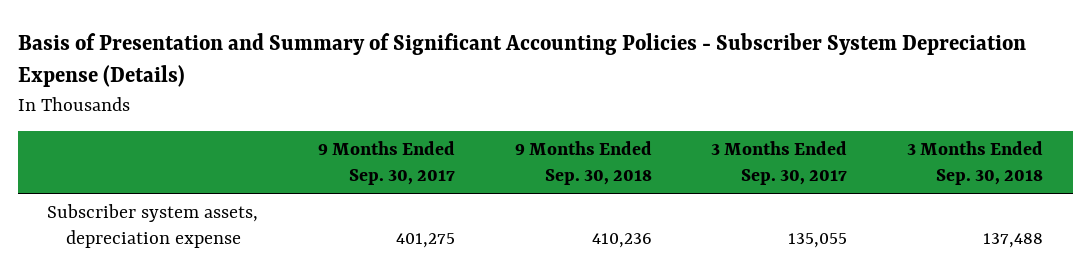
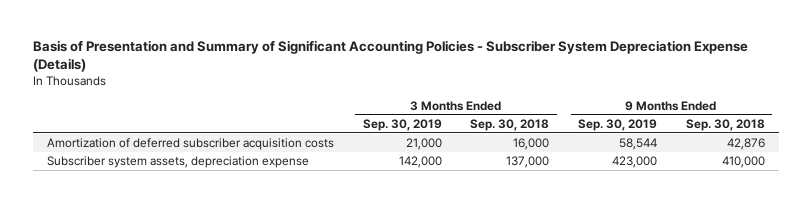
[318,141,456,186] 9 Months Ended Sep. 30, 2017 -> none
[711,141,848,186] 3 Months Ended Sep. 30, 2017 -> none
none -> [362,118,442,131] Sep. 30, 2019
none -> [578,118,658,131] Sep. 30, 2019
none -> [46,138,334,151] Amortization of deferred subscriber acquisition costs
[591,232,652,248] 410,236 -> [721,156,765,169] 410,000
[983,232,1044,248] 137,488 -> [506,156,550,169] 137,000

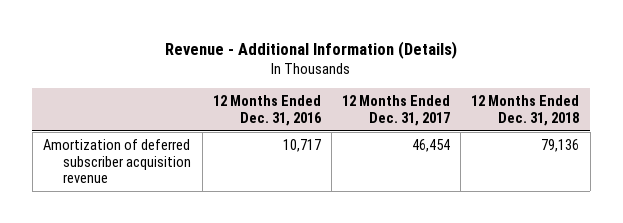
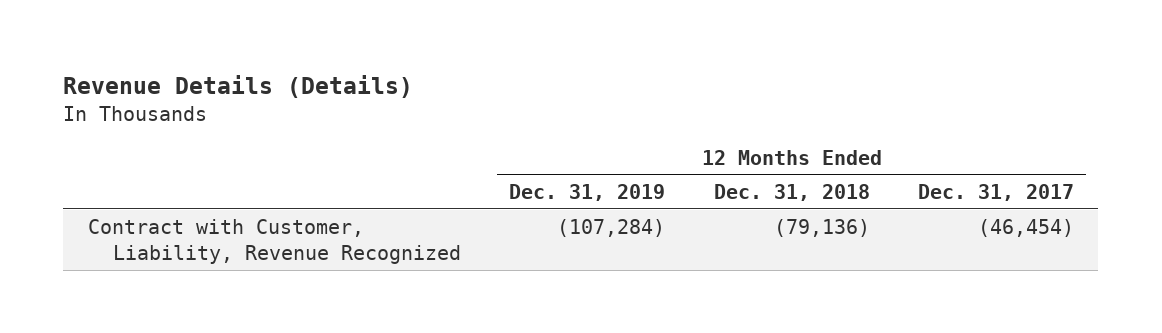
[165,40,458,59] Revenue - Additional Information (Details) -> [63,75,414,99] Revenue Details (Details)
[212,95,322,126] 12 Months Ended Dec. 31, 2016 -> none
none -> [509,184,666,202] Dec. 31, 2019
[43,138,192,184] Amortization of deferred subscriber acquisition revenue -> none
none -> [87,219,461,264] Contract with Customer, Liability, Revenue Recognized

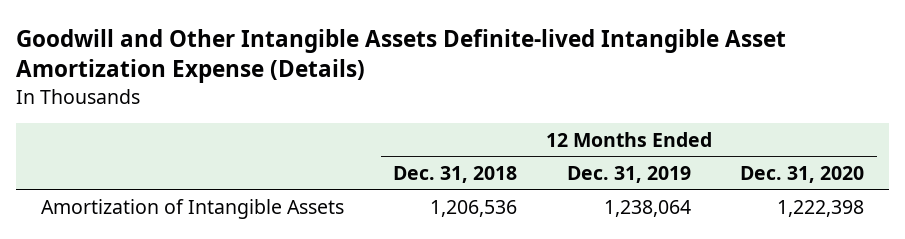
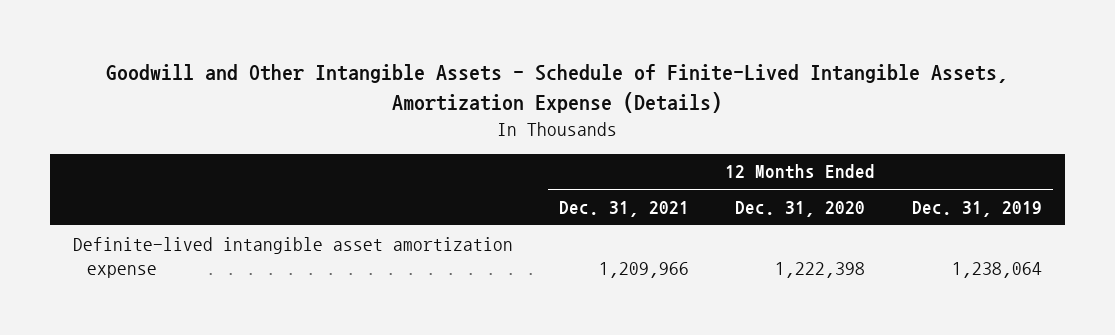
[16,28,787,84] Goodwill and Other Intangible Assets Definite-lived Intangible Asset Amortization Expense (Details) -> [106,64,1009,113] Goodwill and Other Intangible Assets - Schedule of Finite-Lived Intangible Assets, Amortization Expense (Details)
[393,166,518,184] Dec. 31, 2018 -> none
none -> [559,200,690,217] Dec. 31, 2021
[40,198,344,219] Amortization of Intangible Assets -> [72,236,513,278] Definite-lived intangible asset amortization expense

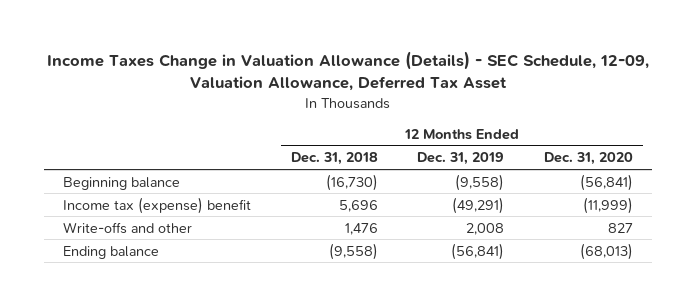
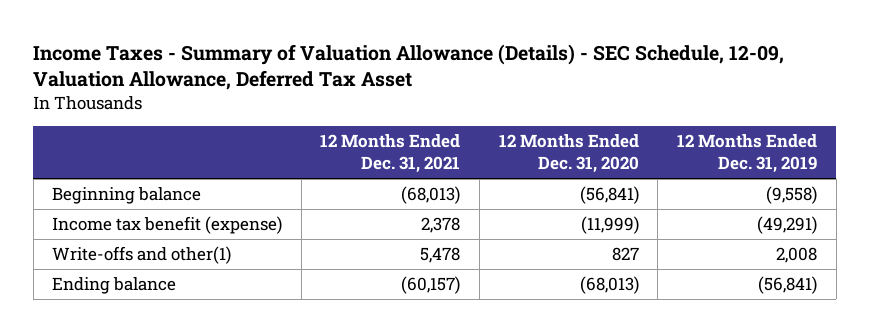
[46,50,649,92] Income Taxes Change in Valuation Allowance (Details) - SEC Schedule, 12-09, Valuation Allowance, Deferred Tax Asset -> [33,43,785,91] Income Taxes - Summary of Valuation Allowance (Details) - SEC Schedule, 12-09, Valuation Allowance, Deferred Tax Asset
[290,152,378,166] Dec. 31, 2018 -> none
none -> [320,134,461,174] 12 Months Ended Dec. 31, 2021
[63,196,252,214] Income tax (expense) benefit -> [52,216,283,235] Income tax benefit (expense)
[63,221,193,234] Write-offs and other -> [52,246,232,265] Write-offs and other(1)

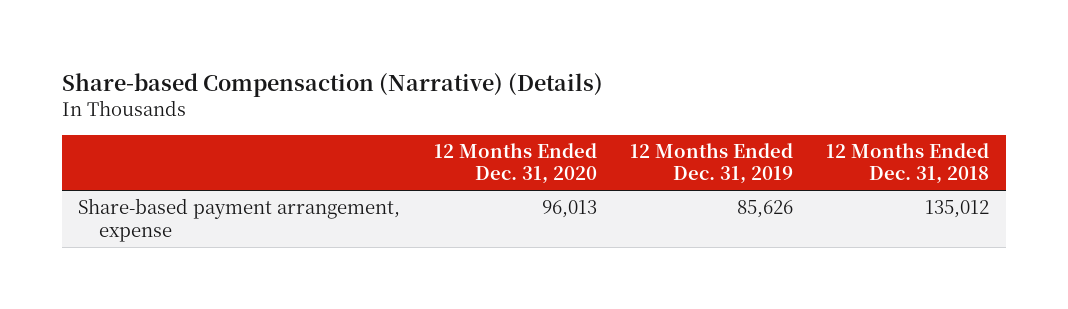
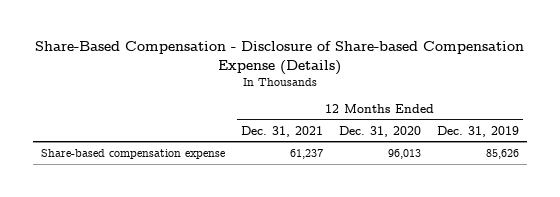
[61,72,603,97] Share-based Compensaction (Narrative) (Details) -> [34,41,524,75] Share-Based Compensation - Disclosure of Share-based Compensation Expense (Details)
[826,142,990,185] 12 Months Ended Dec. 31, 2018 -> none
none -> [240,125,323,137] Dec. 31, 2021
[78,198,401,242] Share-based payment arrangement, expense -> [41,148,226,159] Share-based compensation expense

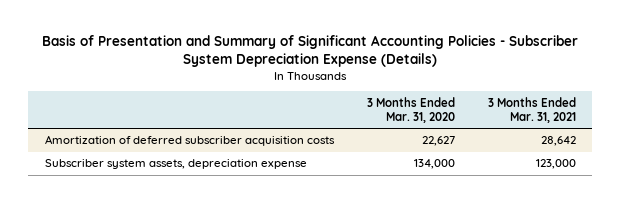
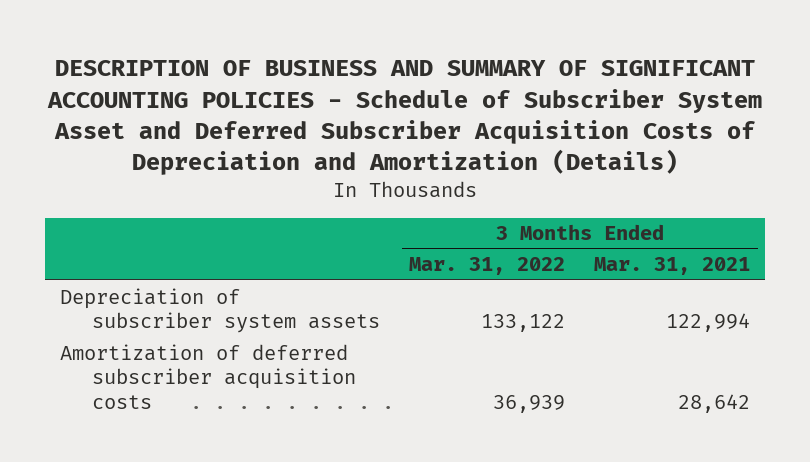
[42,35,579,68] Basis of Presentation and Summary of Significant Accounting Policies - Subscriber System Depreciation Expense (Details) -> [47,60,763,176] DESCRIPTION OF BUSINESS AND SUMMARY OF SIGNIFICANT ACCOUNTING POLICIES - Schedule of Subscriber System Asset and Deferred Subscriber Acquisition Costs of Depreciation and Amortization (Details)
[366,96,455,123] 3 Months Ended Mar. 31, 2020 -> none
none -> [409,257,566,276] Mar. 31, 2022
none -> [59,287,380,334] Depreciation of subscriber system assets
[44,159,307,170] Subscriber system assets, depreciation expense -> none

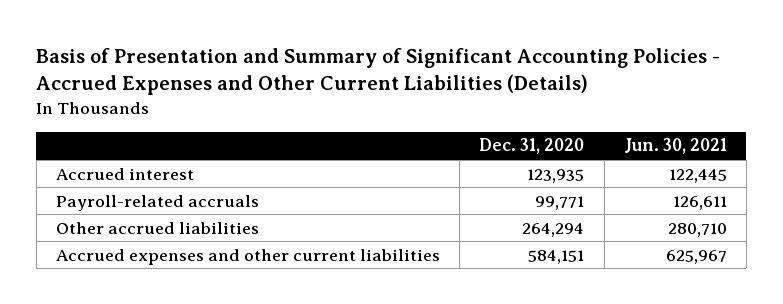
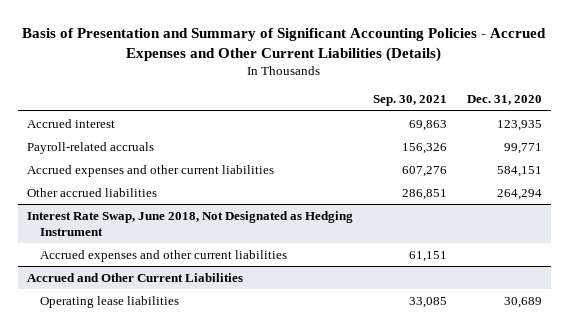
[623,138,727,155] Jun. 30, 2021 -> none
none -> [372,95,447,107] Sep. 30, 2021
[55,221,259,234] Other accrued liabilities -> [27,187,158,197] Other accrued liabilities
none -> [27,210,354,236] Interest Rate Swap, June 2018, Not Designated as Hedging Instrument
none -> [40,249,288,262] Accrued expenses and other current liabilities
none -> [27,272,244,282] Accrued and Other Current Liabilities
none -> [40,295,180,308] Operating lease liabilities

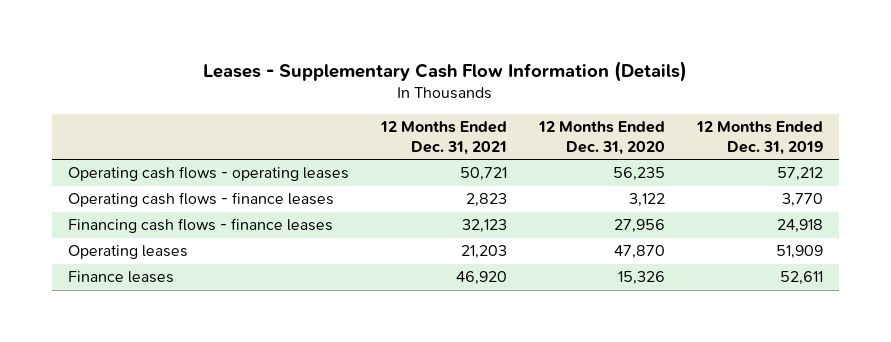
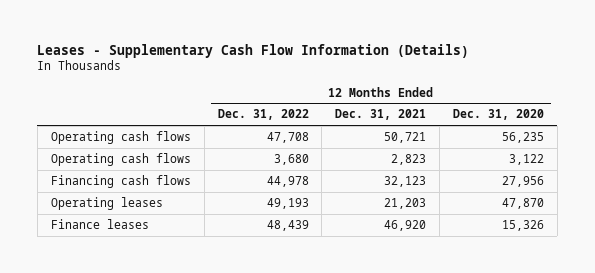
[695,121,823,156] 12 Months Ended Dec. 31, 2019 -> none
none -> [217,109,309,121] Dec. 31, 2022
[67,166,349,182] Operating cash flows - operating leases -> [50,130,191,144] Operating cash flows
[67,192,334,208] Operating cash flows - finance leases -> [50,152,191,166] Operating cash flows
[67,218,333,234] Financing cash flows - finance leases -> [50,174,191,188] Financing cash flows

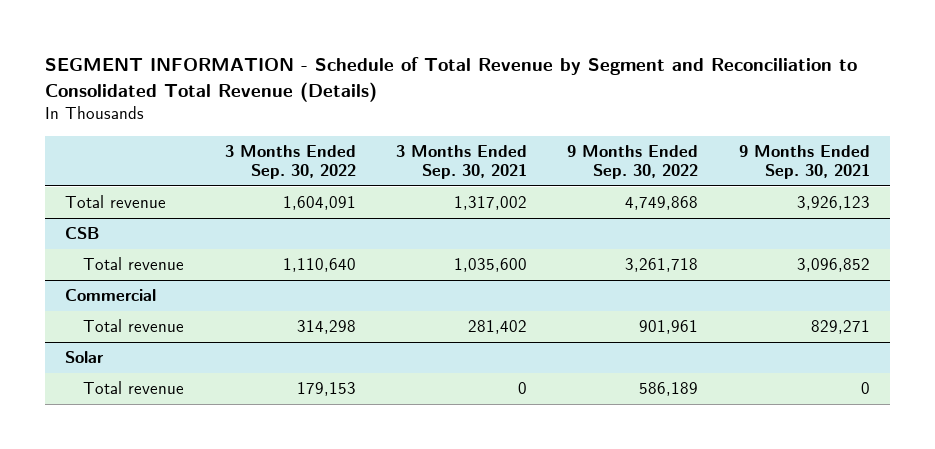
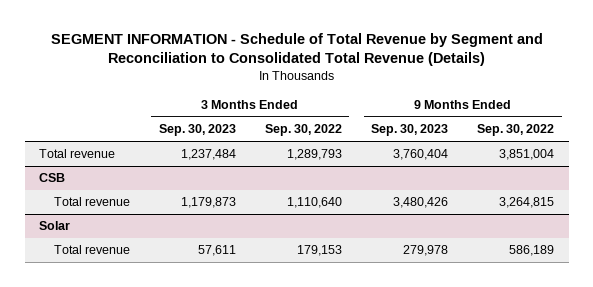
[395,145,527,180] 3 Months Ended Sep. 30, 2021 -> none
[738,145,870,180] 9 Months Ended Sep. 30, 2021 -> none
none -> [158,124,236,137] Sep. 30, 2023
none -> [371,124,449,137] Sep. 30, 2023
[282,196,356,211] 1,604,091 -> [286,149,342,161] 1,289,793
[625,196,699,211] 4,749,868 -> [499,149,555,161] 3,851,004
[64,289,156,302] Commercial -> none
[83,319,185,333] Total revenue -> none
[625,258,699,273] 3,261,718 -> [499,197,555,209] 3,264,815

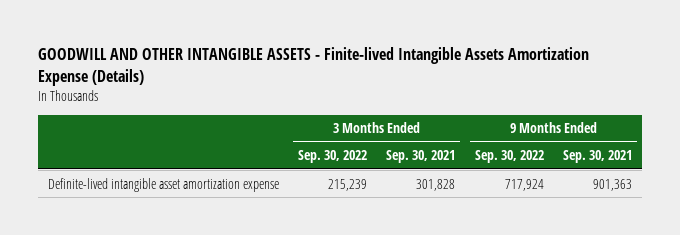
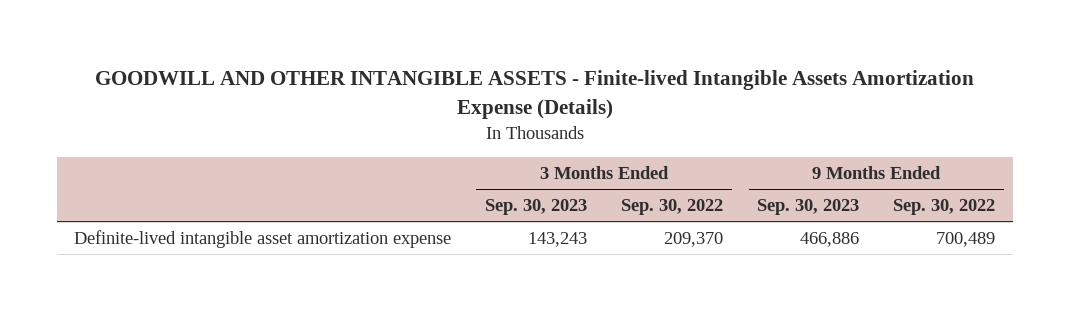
[386,150,456,164] Sep. 30, 2021 -> none
[563,150,633,164] Sep. 30, 2021 -> none
none -> [484,199,587,216] Sep. 30, 2023
none -> [757,199,860,216] Sep. 30, 2023
[328,178,368,191] 215,239 -> [664,231,724,247] 209,370
[504,178,544,191] 717,924 -> [936,231,996,247] 700,489

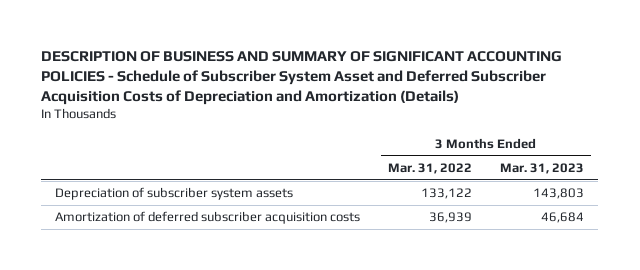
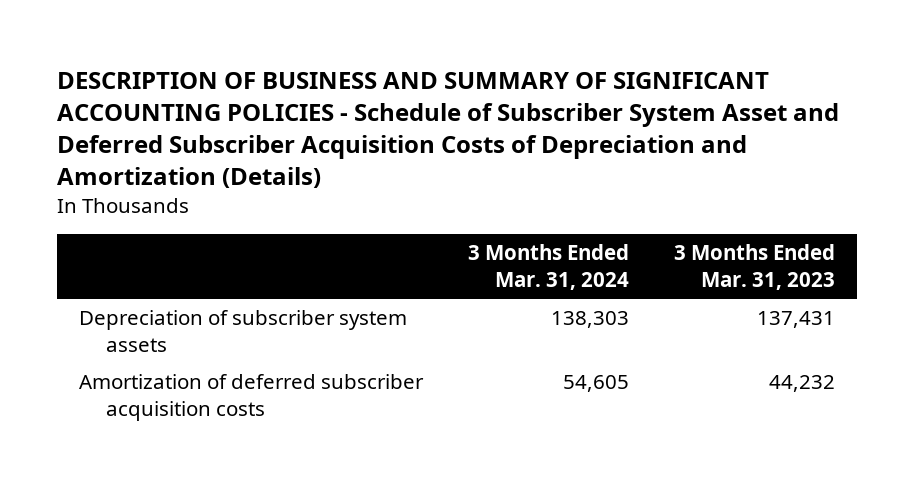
[388,162,473,174] Mar. 31, 2022 -> none
none -> [468,244,630,290] 3 Months Ended Mar. 31, 2024
[533,188,585,200] 143,803 -> [756,311,835,329] 137,431
[541,212,585,224] 46,684 -> [768,375,835,393] 44,232

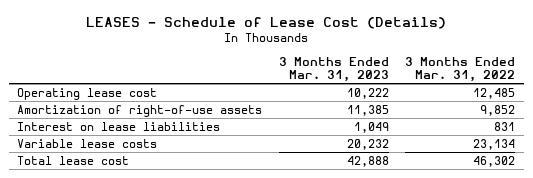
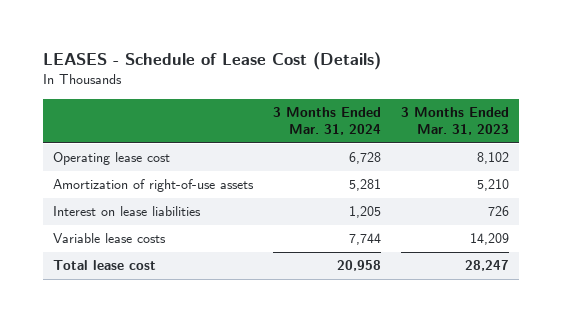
[405,56,516,83] 3 Months Ended Mar. 31, 2022 -> none
none -> [272,106,381,136] 3 Months Ended Mar. 31, 2024
[346,87,389,99] 10,222 -> [476,152,509,165] 8,102
[346,104,389,116] 11,385 -> [476,179,509,192] 5,210
[353,121,389,133] 1,049 -> [487,206,509,217] 726
[346,138,389,150] 20,232 -> [469,233,509,246] 14,209
[346,155,389,167] 42,888 -> [464,260,509,272] 28,247

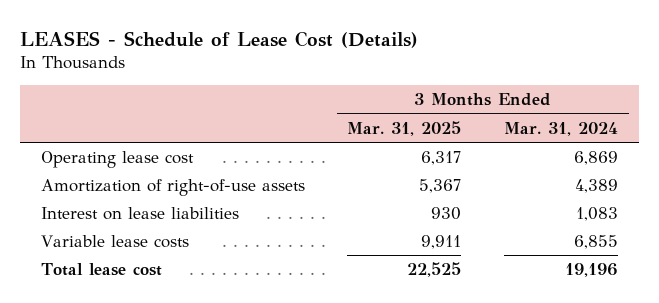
[400,106,509,136] 3 Months Ended Mar. 31, 2023 -> none
none -> [347,120,462,136] Mar. 31, 2025
[348,152,381,165] 6,728 -> [574,151,619,166] 6,869
[348,179,381,192] 5,281 -> [575,179,619,194] 4,389
[348,206,381,219] 1,205 -> [576,207,619,222] 1,083
[348,233,381,246] 7,744 -> [574,235,619,250] 6,855
[336,260,381,272] 20,958 -> [565,263,619,278] 19,196

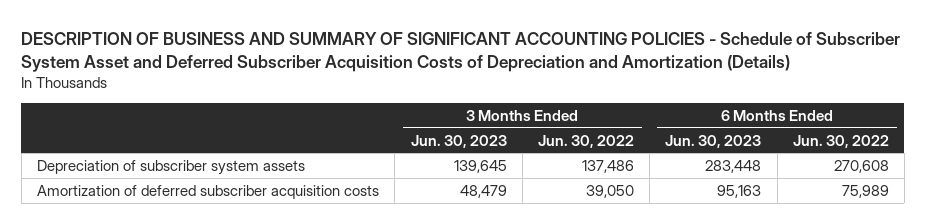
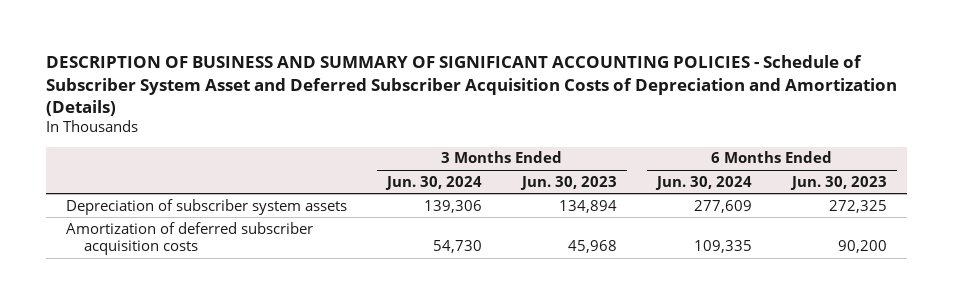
[537,134,634,148] Jun. 30, 2022 -> none
[792,134,889,148] Jun. 30, 2022 -> none
none -> [384,175,482,190] Jun. 30, 2024
none -> [654,175,752,190] Jun. 30, 2024
[453,159,507,173] 139,645 -> [558,199,617,213] 134,894
[705,159,762,173] 283,448 -> [828,199,887,213] 272,325
[459,184,507,198] 48,479 -> [567,240,617,254] 45,968
[717,184,762,198] 95,163 -> [837,240,887,254] 90,200

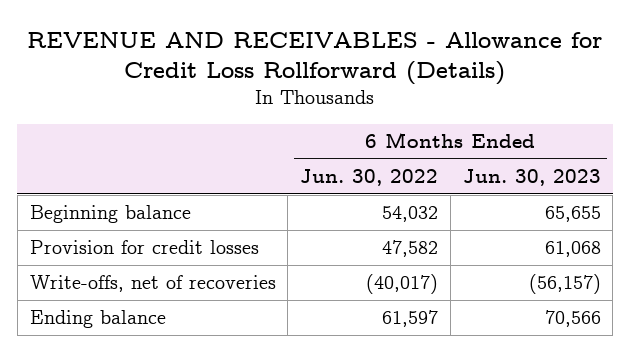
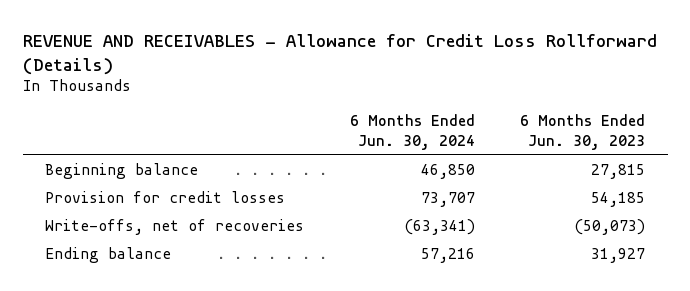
[300,168,439,186] Jun. 30, 2022 -> none
none -> [349,114,475,151] 6 Months Ended Jun. 30, 2024
[544,206,601,223] 65,655 -> [591,164,646,180] 27,815
[544,241,601,258] 61,068 -> [591,192,646,208] 54,185
[528,274,601,295] (56,157) -> [574,219,646,236] (50,073)
[544,310,601,328] 70,566 -> [591,248,646,264] 31,927

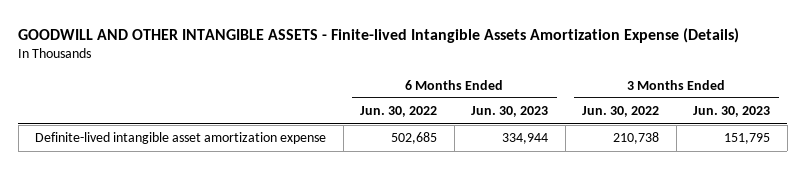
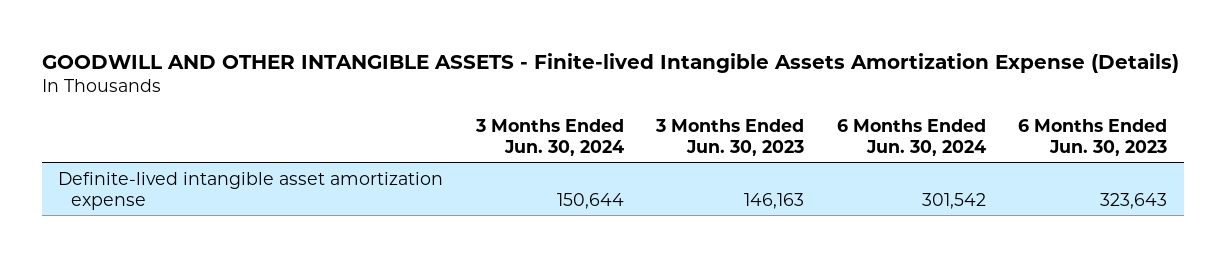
[360,106,438,118] Jun. 30, 2022 -> none
[582,106,660,118] Jun. 30, 2022 -> none
none -> [474,118,624,156] 3 Months Ended Jun. 30, 2024
none -> [836,118,986,156] 6 Months Ended Jun. 30, 2024
[502,133,549,145] 334,944 -> [1100,192,1168,209] 323,643
[724,133,771,145] 151,795 -> [744,192,805,209] 146,163

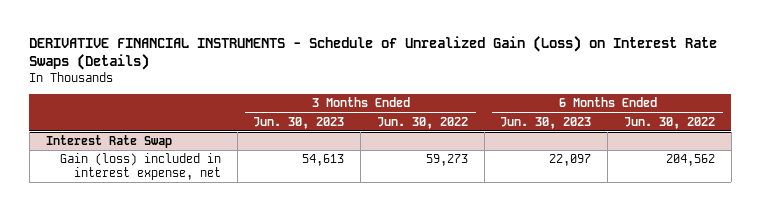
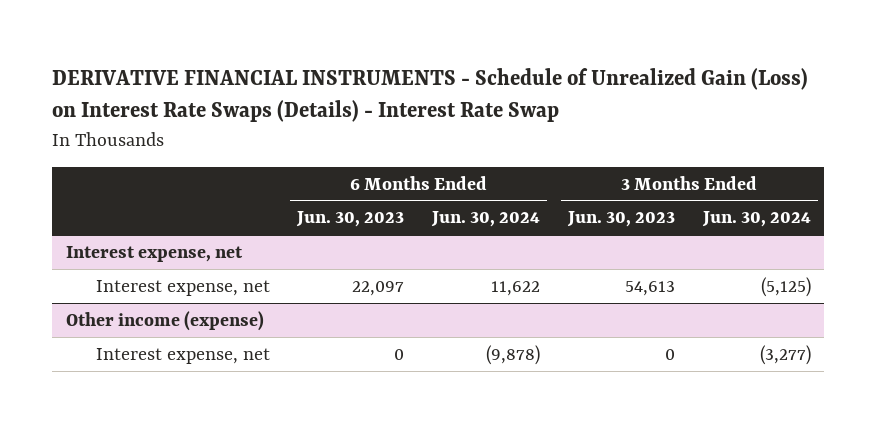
[29,35,718,71] DERIVATIVE FINANCIAL INSTRUMENTS - Schedule of Unrealized Gain (Loss) on Interest Rate Swaps (Details) -> [52,67,809,123] DERIVATIVE FINANCIAL INSTRUMENTS - Schedule of Unrealized Gain (Loss) on Interest Rate Swaps (Details) - Interest Rate Swap
[376,116,468,129] Jun. 30, 2022 -> none
[623,116,715,129] Jun. 30, 2022 -> none
none -> [431,211,541,228] Jun. 30, 2024
none -> [701,211,811,228] Jun. 30, 2024
[45,135,172,149] Interest Rate Swap -> [66,245,244,262] Interest expense, net
[59,153,221,180] Gain (loss) included in interest expense, net -> [95,279,270,296] Interest expense, net
none -> [66,310,265,331] Other income (expense)
none -> [95,347,270,364] Interest expense, net

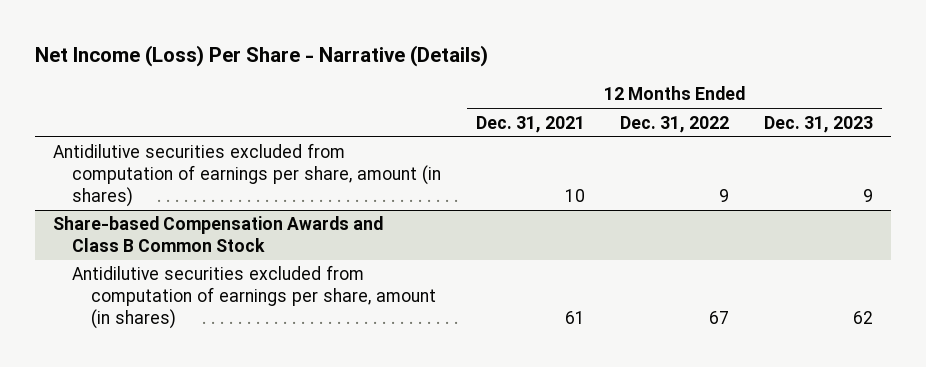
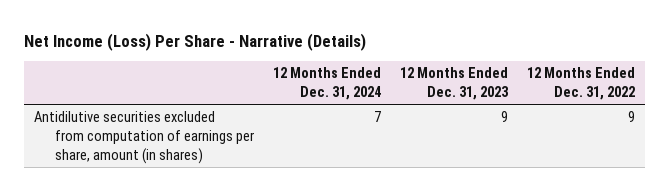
[475,115,585,133] Dec. 31, 2021 -> none
none -> [272,67,381,101] 12 Months Ended Dec. 31, 2024
[52,216,383,253] Share-based Compensation Awards and Class B Common Stock -> none
[71,265,436,330] Antidilutive securities excluded from computation of earnings per share, amount (in shares) -> none

